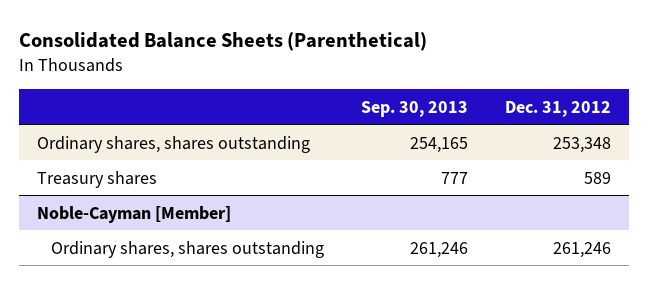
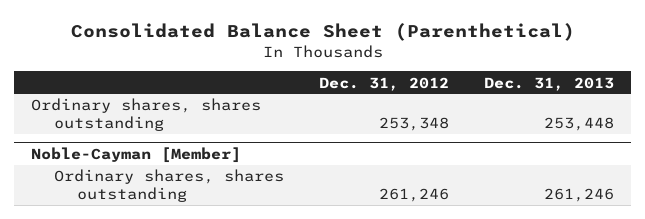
[18,31,427,51] Consolidated Balance Sheets (Parenthetical) -> [70,22,575,41] Consolidated Balance Sheet (Parenthetical)
[360,100,468,117] Sep. 30, 2013 -> none
none -> [483,76,614,91] Dec. 31, 2013
[37,170,158,188] Treasury shares -> none

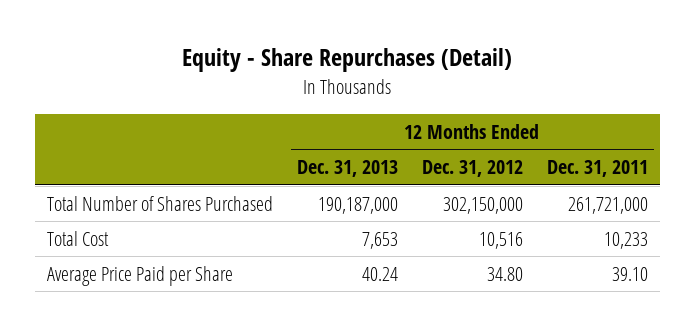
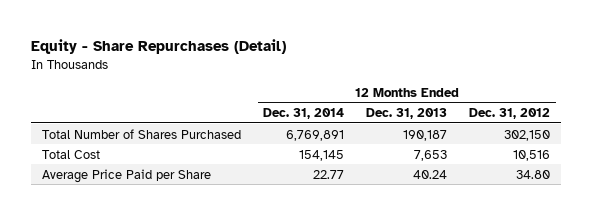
[546,160,648,178] Dec. 31, 2011 -> none
none -> [263,107,345,119] Dec. 31, 2014
[317,196,398,214] 190,187,000 -> [403,129,448,141] 190,187
[442,196,523,214] 302,150,000 -> [504,129,551,141] 302,150

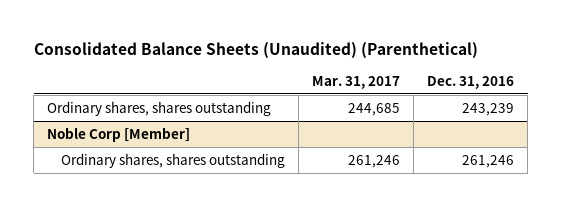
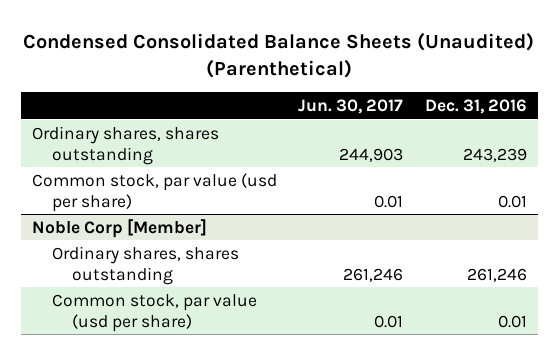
[33,41,478,59] Consolidated Balance Sheets (Unaudited) (Parenthetical) -> [23,31,535,79] Condensed Consolidated Balance Sheets (Unaudited) (Parenthetical)
[312,75,401,89] Mar. 31, 2017 -> none
none -> [298,99,404,115] Jun. 30, 2017
none -> [31,172,277,212] Common stock, par value (usd per share)
none -> [51,293,257,332] Common stock, par value (usd per share)

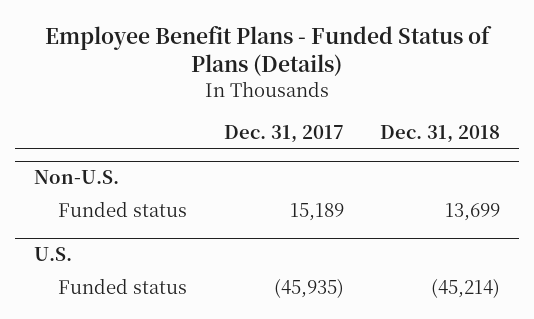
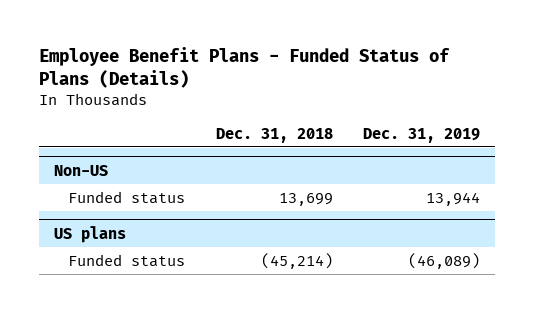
[223,124,344,143] Dec. 31, 2017 -> none
none -> [362,127,480,143] Dec. 31, 2019
[33,170,119,185] Non-U.S. -> [53,164,108,176] Non-US
[33,247,72,262] U.S. -> [53,225,126,243] US plans

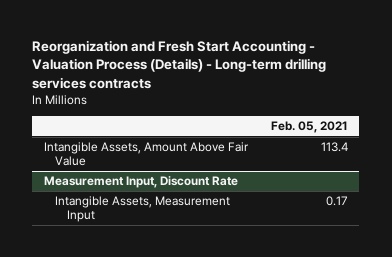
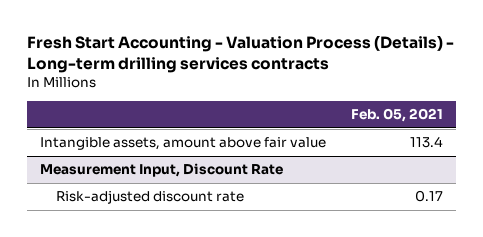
[32,39,327,89] Reorganization and Fresh Start Accounting - Valuation Process (Details) - Long-term drilling services contracts -> [27,35,455,74] Fresh Start Accounting - Valuation Process (Details) - Long-term drilling services contracts
[43,142,249,167] Intangible Assets, Amount Above Fair Value -> [39,137,326,151] Intangible assets, amount above fair value
[55,196,231,223] Intangible Assets, Measurement Input -> [55,190,244,205] Risk-adjusted discount rate

